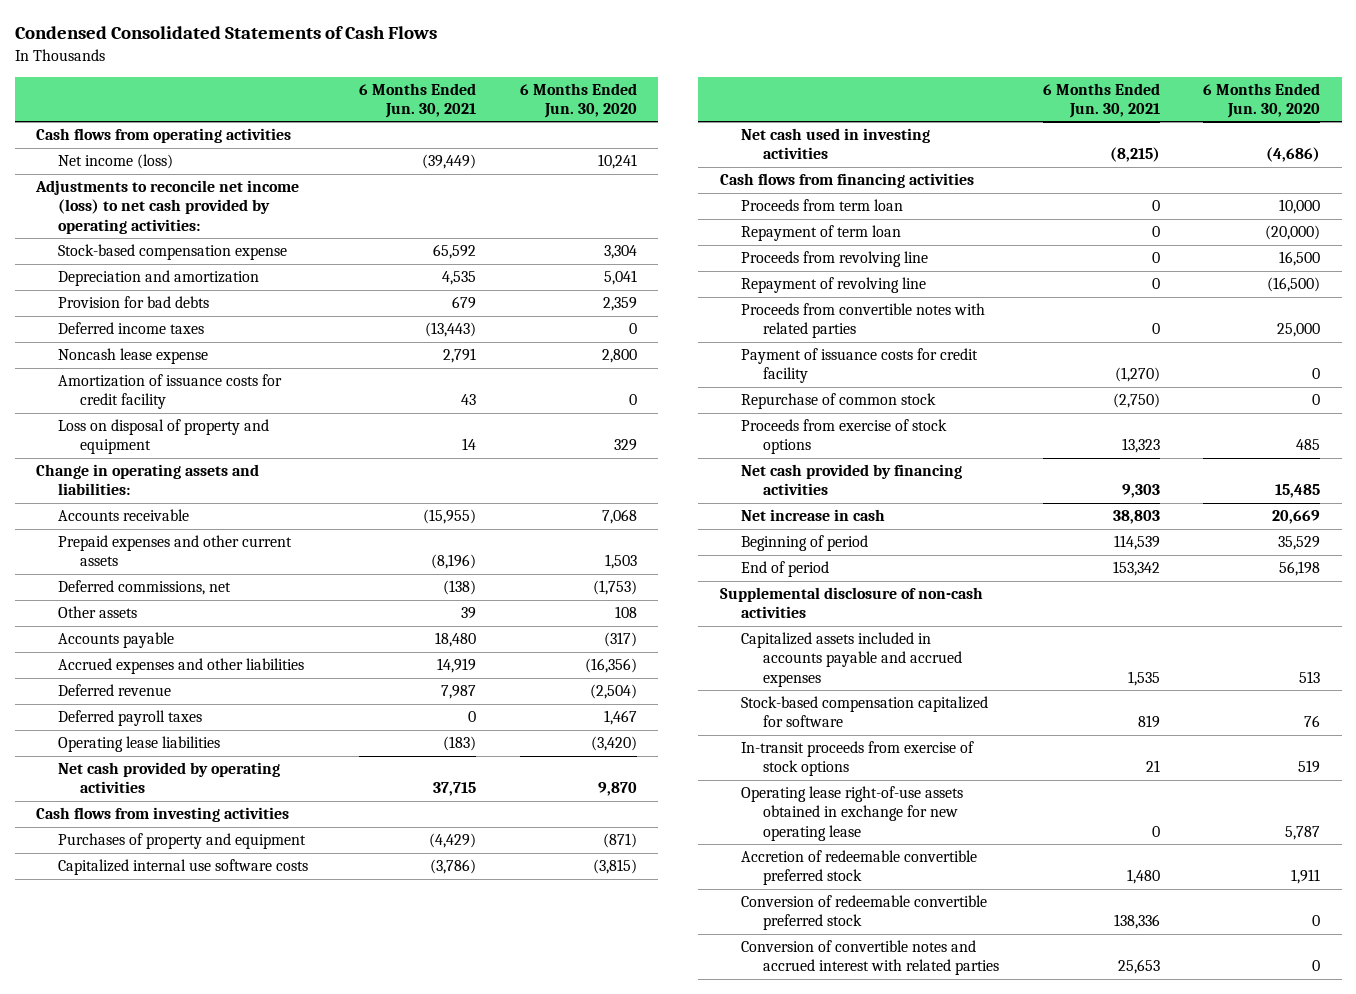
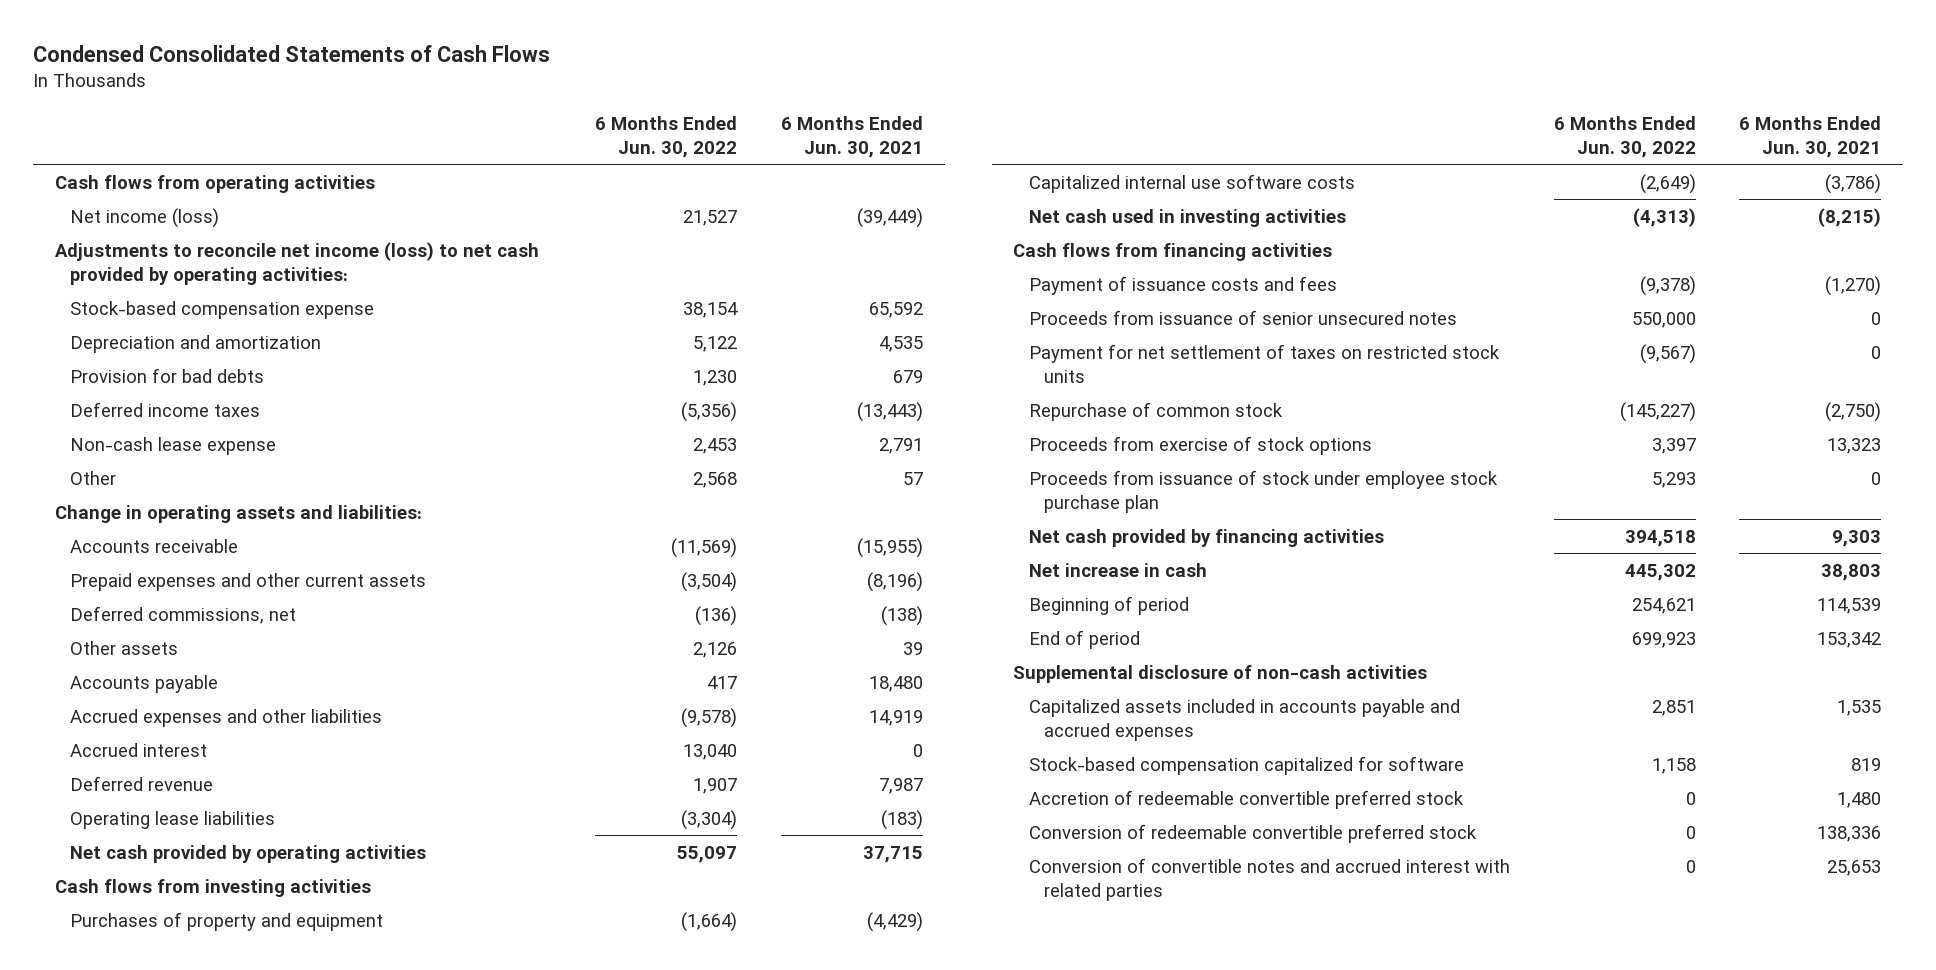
[519,82,637,118] 6 Months Ended Jun. 30, 2020 -> none
none -> [595,115,738,158] 6 Months Ended Jun. 30, 2022
[58,374,283,410] Amortization of issuance costs for credit facility -> none
[58,419,270,455] Loss on disposal of property and equipment -> none
[58,348,209,365] Noncash lease expense -> [70,436,277,455] Non-cash lease expense
none -> [70,470,117,485] Other
none -> [70,742,208,757] Accrued interest
[58,710,203,727] Deferred payroll taxes -> none
[741,199,904,212] Proceeds from term loan -> none
[741,225,902,242] Repayment of term loan -> none
[741,251,929,268] Proceeds from revolving line -> none
[741,277,927,294] Repayment of revolving line -> none
[741,303,986,339] Proceeds from convertible notes with related parties -> none
[741,348,979,384] Payment of issuance costs for credit facility -> [1028,275,1337,295] Payment of issuance costs and fees
none -> [1028,309,1457,325] Proceeds from issuance of senior unsecured notes
none -> [1028,343,1500,383] Payment for net settlement of taxes on restricted stock units
none -> [1028,469,1498,513] Proceeds from issuance of stock under employee stock purchase plan
[741,741,975,777] In-transit proceeds from exercise of stock options -> none
[741,786,964,841] Operating lease right-of-use assets obtained in exchange for new operating lease -> none

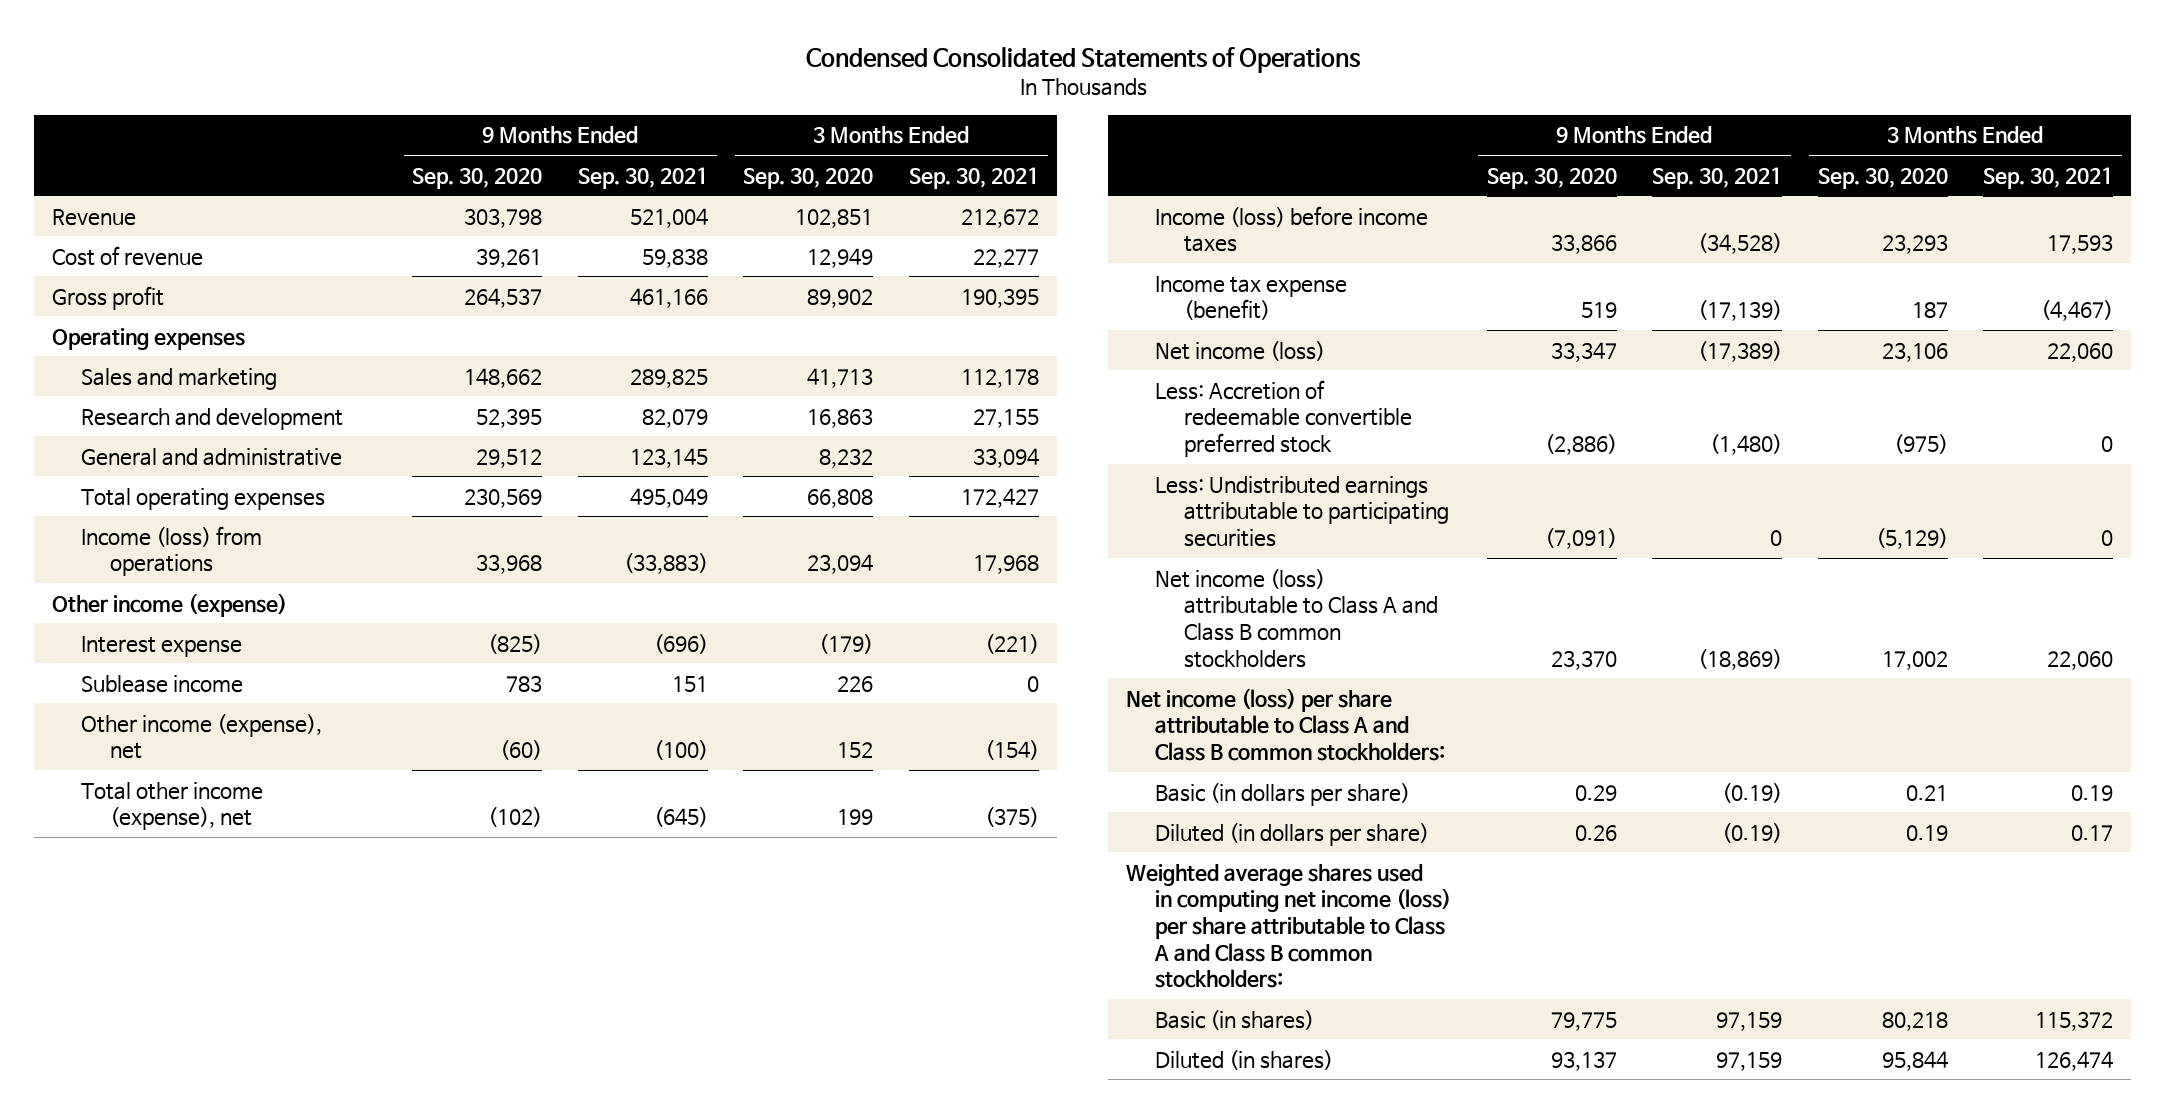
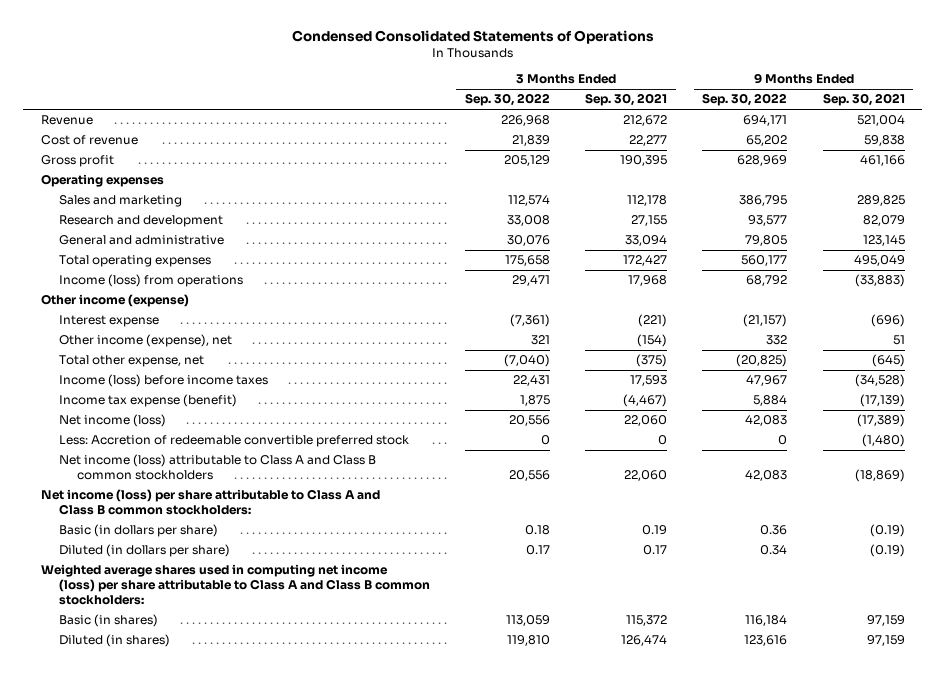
[412,167,543,189] Sep. 30, 2020 -> none
[743,167,874,189] Sep. 30, 2020 -> none
none -> [465,93,551,107] Sep. 30, 2022
none -> [702,93,788,107] Sep. 30, 2022
[80,674,243,693] Sublease income -> none
[653,740,708,761] (100) -> [892,335,905,346] 51
[80,781,263,831] Total other income (expense), net -> [58,355,204,368] Total other expense, net
[1155,475,1450,547] Less: Undistributed earnings attributable to participating securities -> none

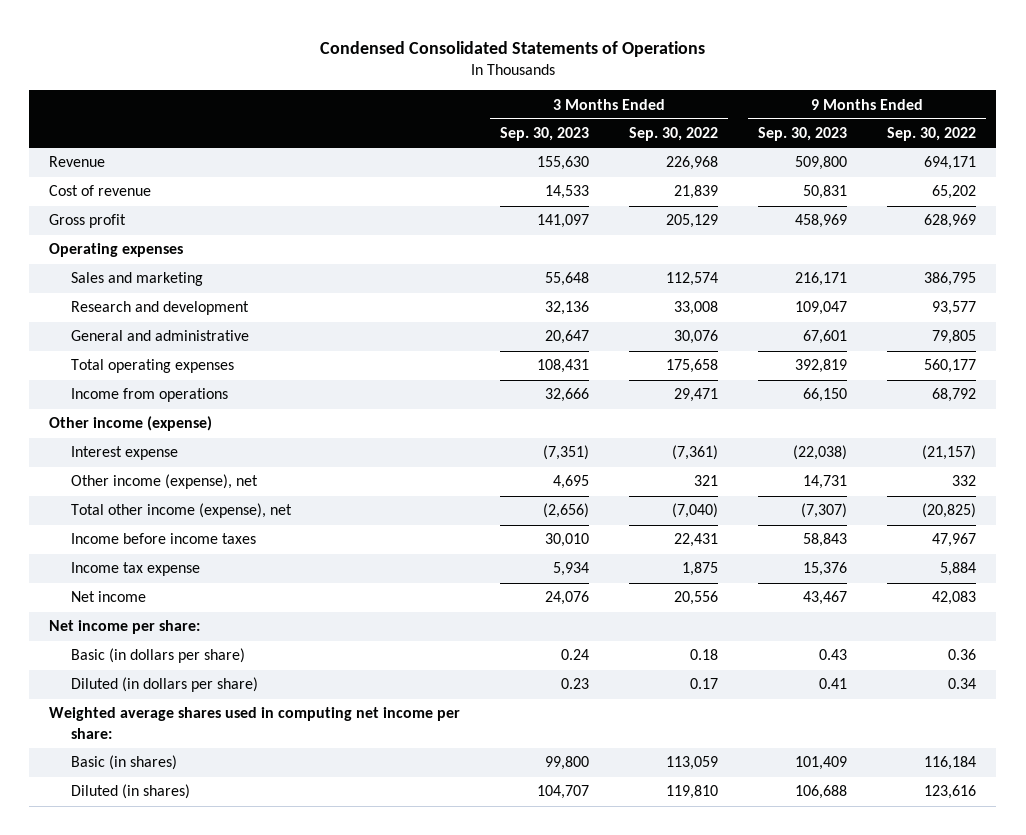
[585,93,668,107] Sep. 30, 2021 -> none
[822,93,905,107] Sep. 30, 2021 -> none
none -> [500,127,590,142] Sep. 30, 2023
none -> [758,127,848,142] Sep. 30, 2023
[58,274,243,288] Income (loss) from operations -> [71,388,229,403] Income from operations
[58,435,409,448] Less: Accretion of redeemable convertible preferred stock -> none
[58,454,376,481] Net income (loss) attributable to Class A and Class B common stockholders -> none
[58,355,204,368] Total other expense, net -> [71,503,293,519] Total other income (expense), net
[58,374,268,388] Income (loss) before income taxes -> [71,533,257,545] Income before income taxes
[58,394,237,408] Income tax expense (benefit) -> [71,562,201,577] Income tax expense
[58,414,166,428] Net income (loss) -> [71,591,147,603] Net income
[40,489,380,516] Net income (loss) per share attributable to Class A and Class B common stockholders: -> [49,620,201,635] Net income per share:
[40,564,430,606] Weighted average shares used in computing net income (loss) per share attributable to Class A and Class B common stockholders: -> [49,707,461,739] Weighted average shares used in computing net income per share:

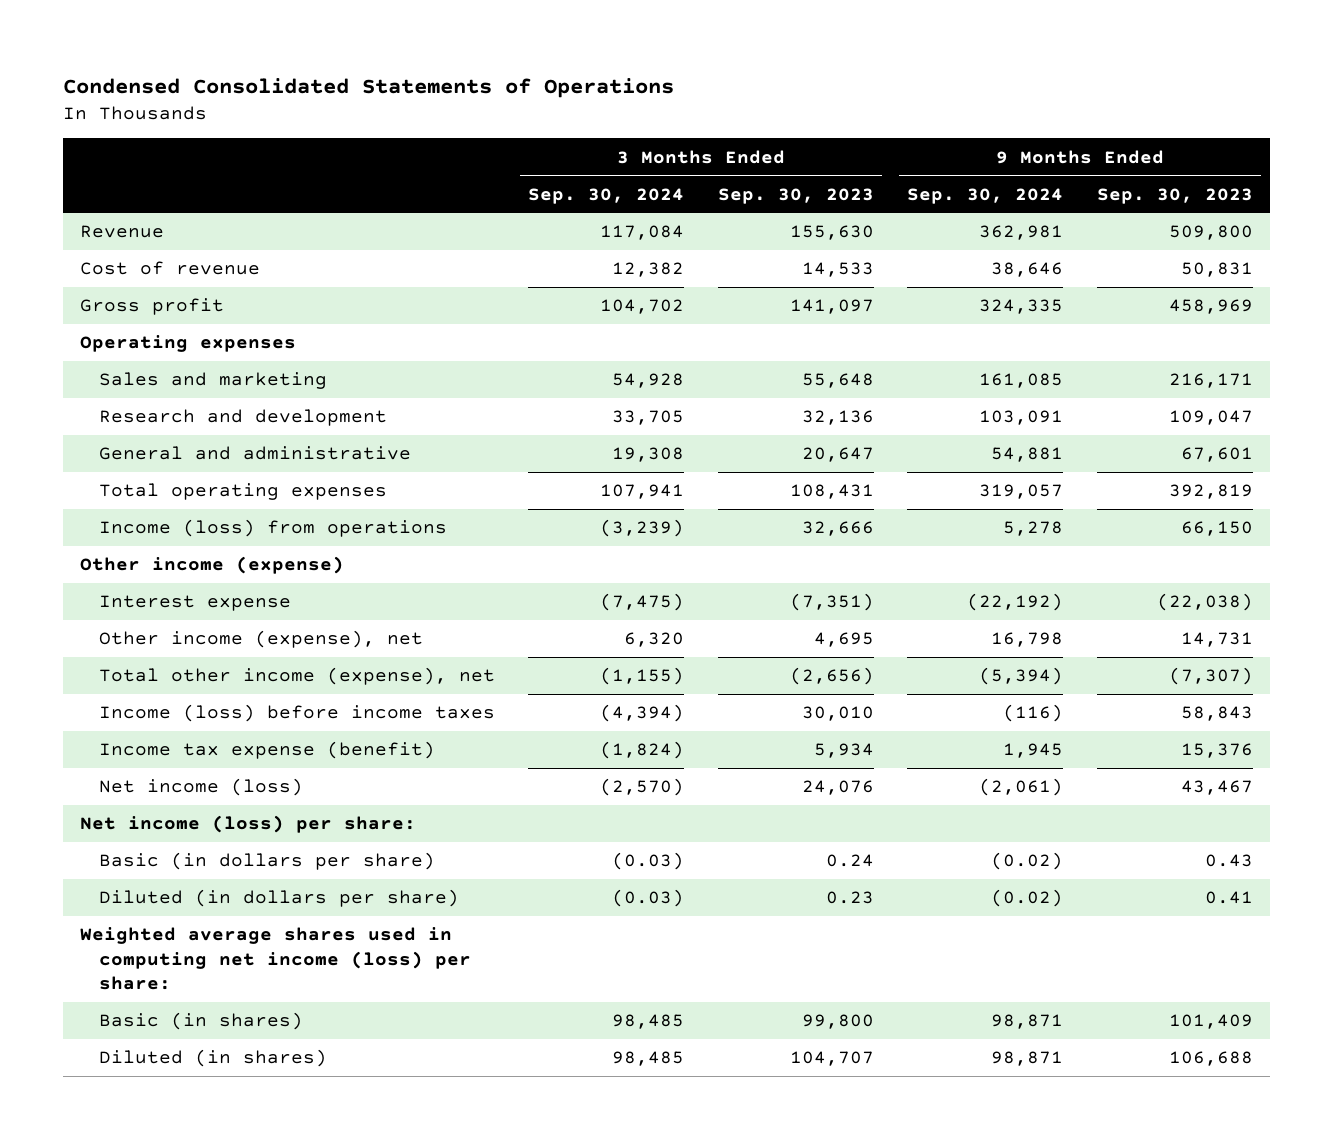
[629,127,719,142] Sep. 30, 2022 -> none
[887,127,977,142] Sep. 30, 2022 -> none
none -> [528,187,685,204] Sep. 30, 2024
none -> [907,187,1064,204] Sep. 30, 2024
[71,388,229,403] Income from operations -> [98,519,447,538] Income (loss) from operations
[71,533,257,545] Income before income taxes -> [98,704,495,723] Income (loss) before income taxes
[71,562,201,577] Income tax expense -> [98,741,435,760] Income tax expense (benefit)
[71,591,147,603] Net income -> [98,778,303,797] Net income (loss)
[49,620,201,635] Net income per share: -> [79,815,416,834] Net income (loss) per share:
[49,707,461,739] Weighted average shares used in computing net income per share: -> [79,927,471,991] Weighted average shares used in computing net income (loss) per share:

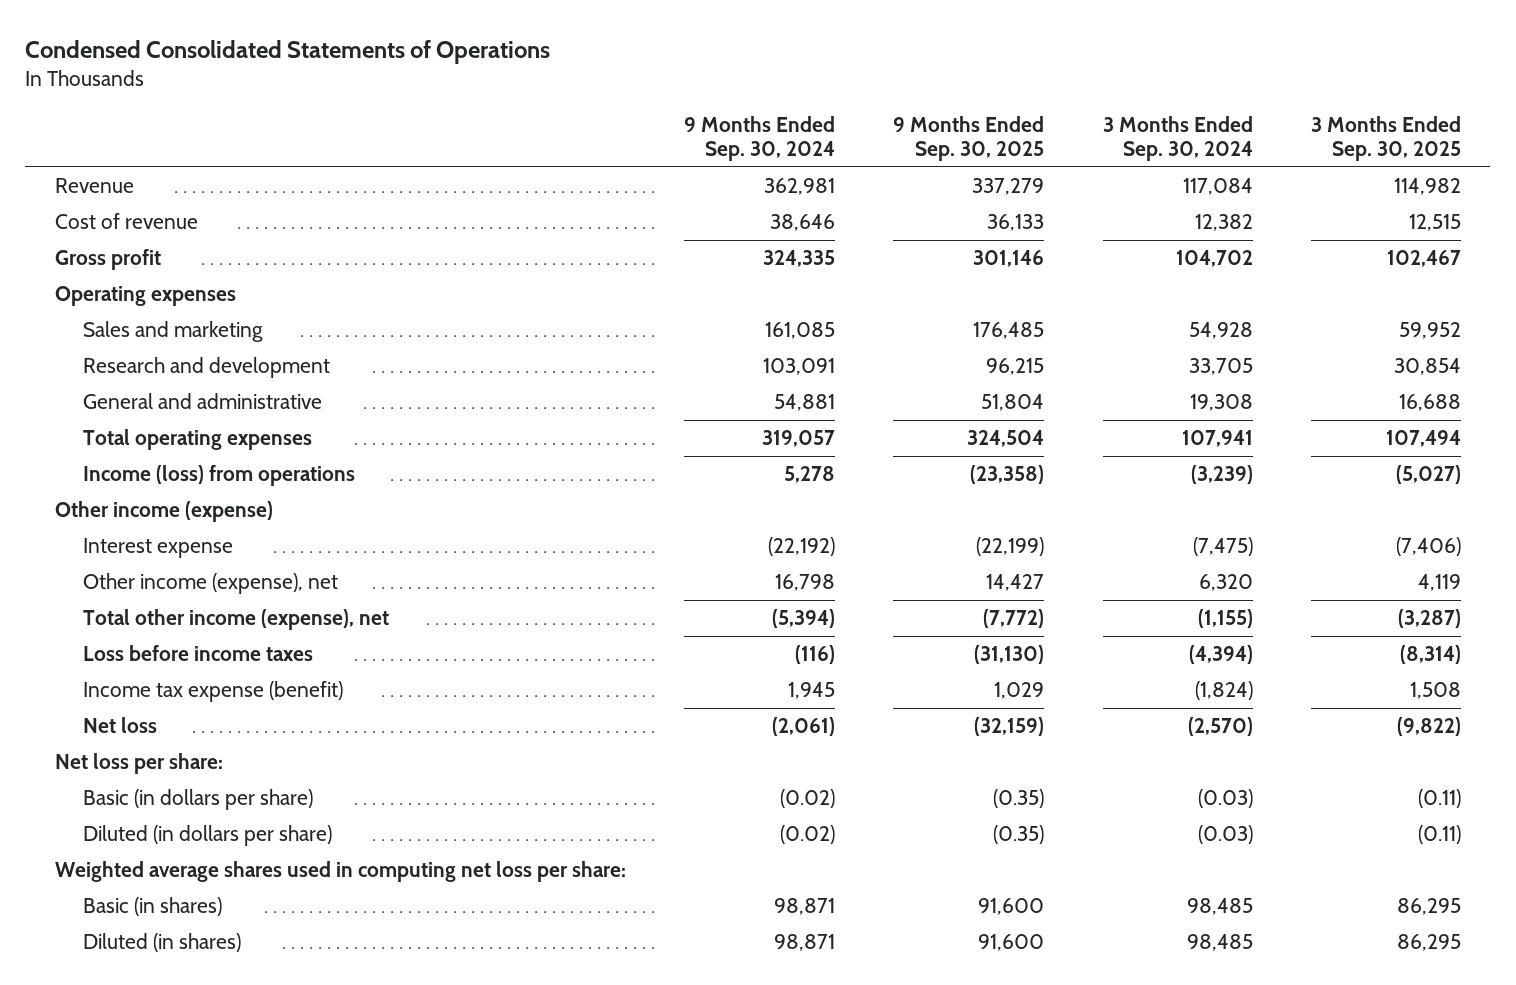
[717,187,874,204] Sep. 30, 2023 -> none
[1096,187,1253,204] Sep. 30, 2023 -> none
none -> [893,115,1045,161] 9 Months Ended Sep. 30, 2025
none -> [1311,115,1462,161] 3 Months Ended Sep. 30, 2025
[98,704,495,723] Income (loss) before income taxes -> [82,645,313,662] Loss before income taxes
[98,778,303,797] Net income (loss) -> [82,717,157,734] Net loss
[79,815,416,834] Net income (loss) per share: -> [54,753,223,775] Net loss per share:
[79,927,471,991] Weighted average shares used in computing net income (loss) per share: -> [54,861,626,883] Weighted average shares used in computing net loss per share:

